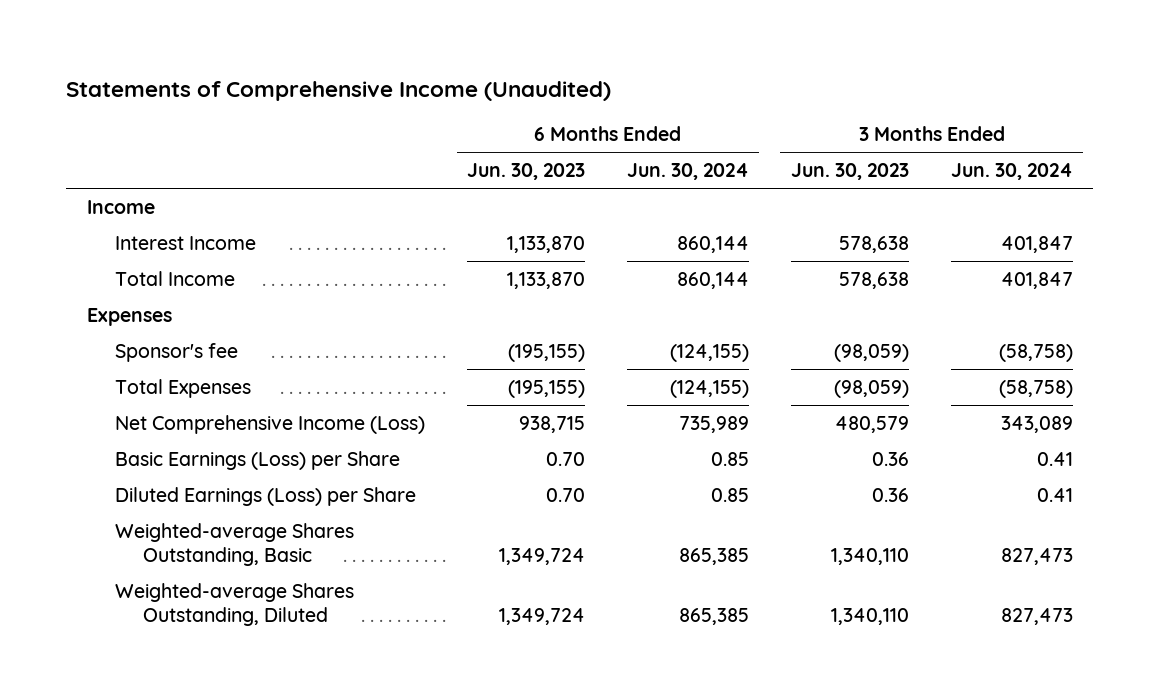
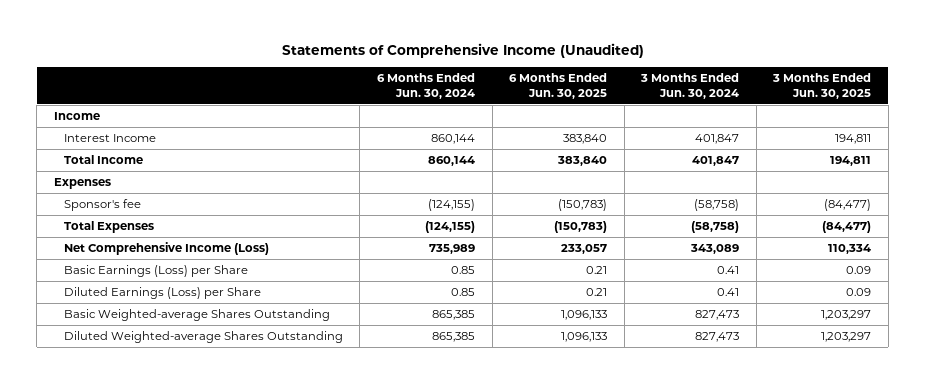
[467,163,586,181] Jun. 30, 2023 -> none
[790,163,909,181] Jun. 30, 2023 -> none
none -> [509,72,608,99] 6 Months Ended Jun. 30, 2025
none -> [772,72,872,99] 3 Months Ended Jun. 30, 2025
[115,522,355,566] Weighted-average Shares Outstanding, Basic -> [63,309,330,322] Basic Weighted-average Shares Outstanding
[115,582,355,626] Weighted-average Shares Outstanding, Diluted -> [63,331,343,344] Diluted Weighted-average Shares Outstanding

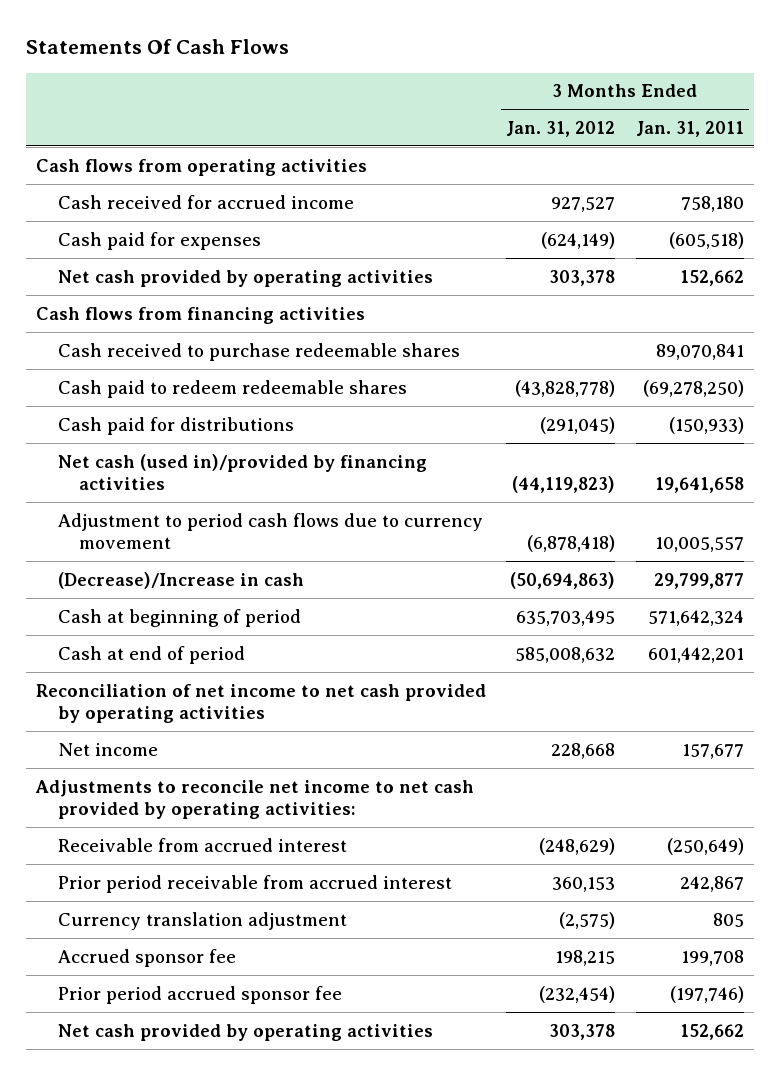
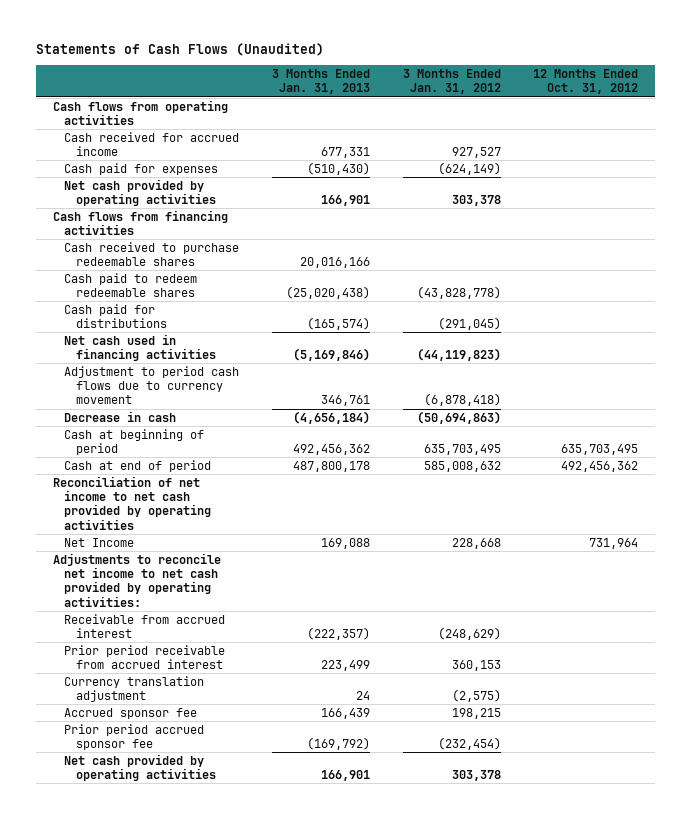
[26,39,290,55] Statements Of Cash Flows -> [36,42,325,56] Statements of Cash Flows (Unaudited)
[635,120,744,137] Jan. 31, 2011 -> none
none -> [271,69,370,95] 3 Months Ended Jan. 31, 2013
none -> [533,69,639,95] 12 Months Ended Oct. 31, 2012
[57,453,427,491] Net cash (used in)/provided by financing activities -> [64,333,216,362] Net cash used in financing activities
[57,571,304,589] (Decrease)/Increase in cash -> [64,410,177,422] Decrease in cash
[57,742,158,756] Net income -> [64,537,135,547] Net Income

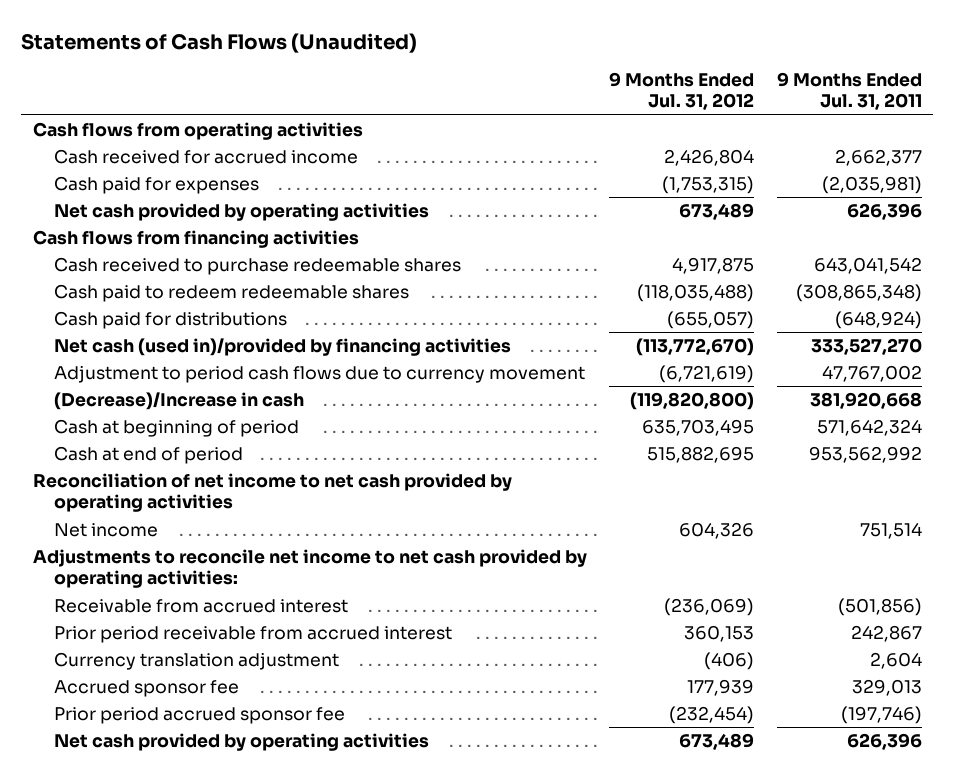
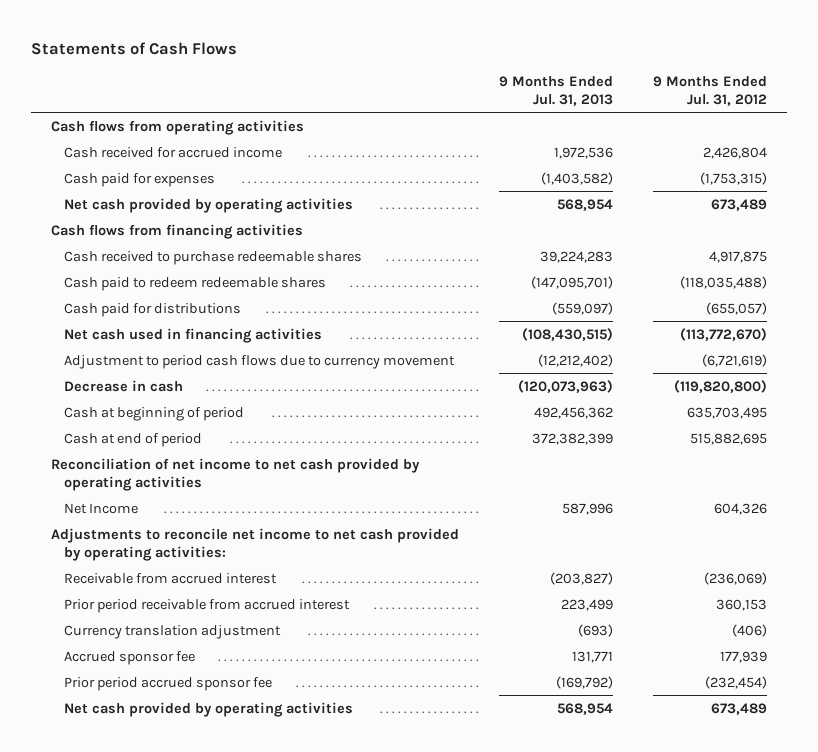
[21,32,418,53] Statements of Cash Flows (Unaudited) -> [31,41,238,55] Statements of Cash Flows
[776,72,922,111] 9 Months Ended Jul. 31, 2011 -> none
none -> [499,75,614,106] 9 Months Ended Jul. 31, 2013
[54,338,512,357] Net cash (used in)/provided by financing activities -> [64,327,323,343] Net cash used in financing activities
[54,392,305,411] (Decrease)/Increase in cash -> [64,379,184,392] Decrease in cash
[54,523,159,538] Net income -> [64,502,139,514] Net Income

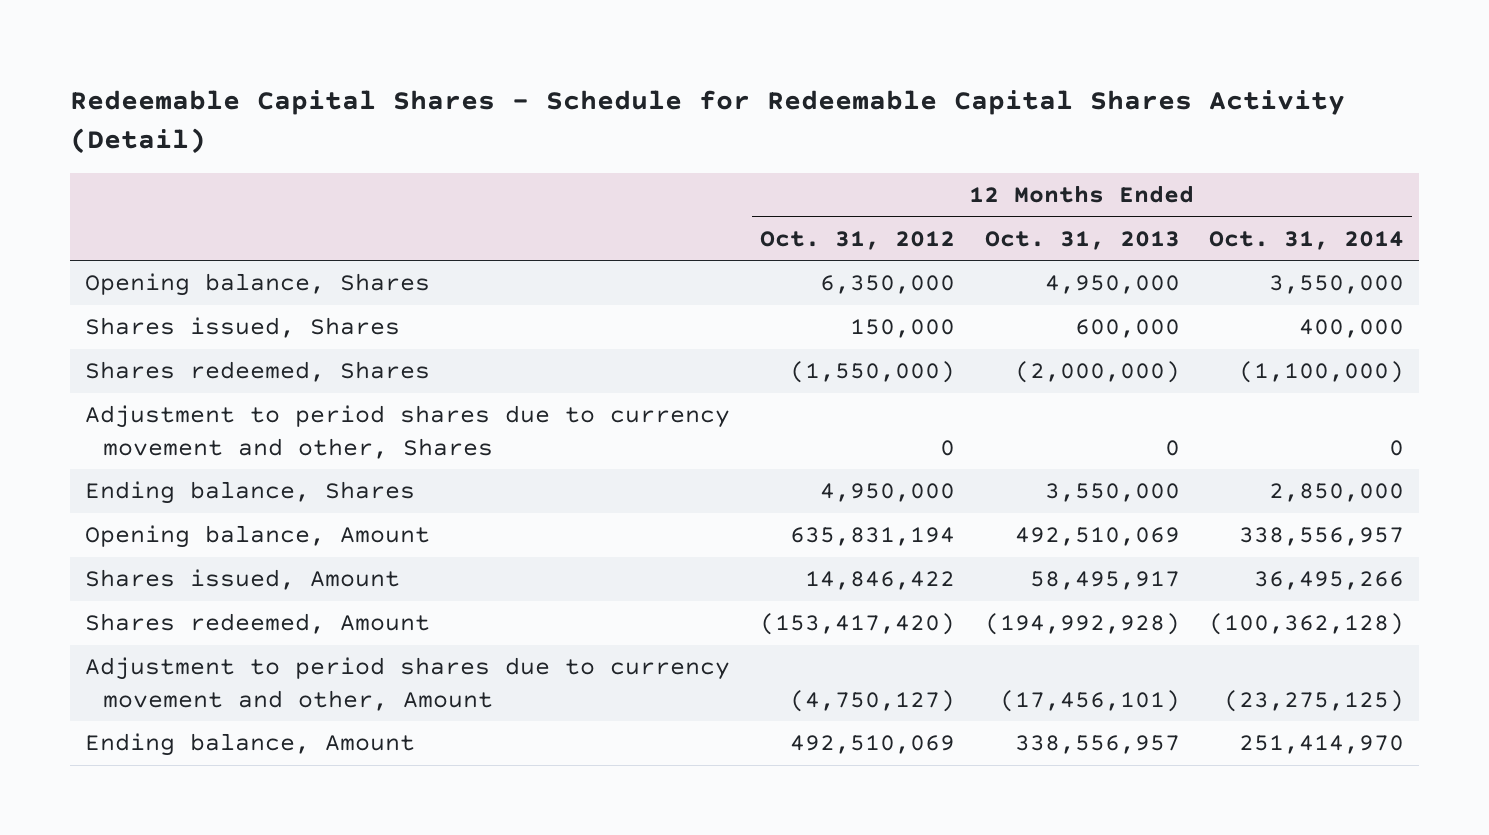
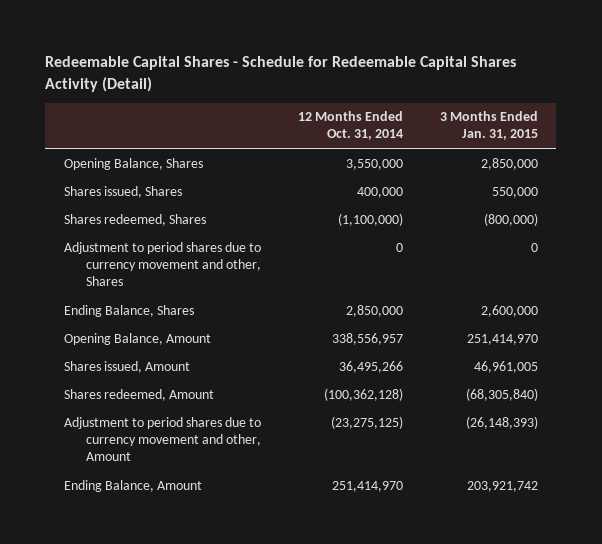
[759,230,955,250] Oct. 31, 2012 -> none
[984,230,1180,250] Oct. 31, 2013 -> none
none -> [439,111,538,141] 3 Months Ended Jan. 31, 2015
[84,273,430,297] Opening balance, Shares -> [63,157,203,170] Opening Balance, Shares
[84,481,415,505] Ending balance, Shares -> [63,304,194,317] Ending Balance, Shares
[84,525,430,549] Opening balance, Amount -> [63,332,211,345] Opening Balance, Amount
[84,733,415,757] Ending balance, Amount -> [63,479,202,492] Ending Balance, Amount

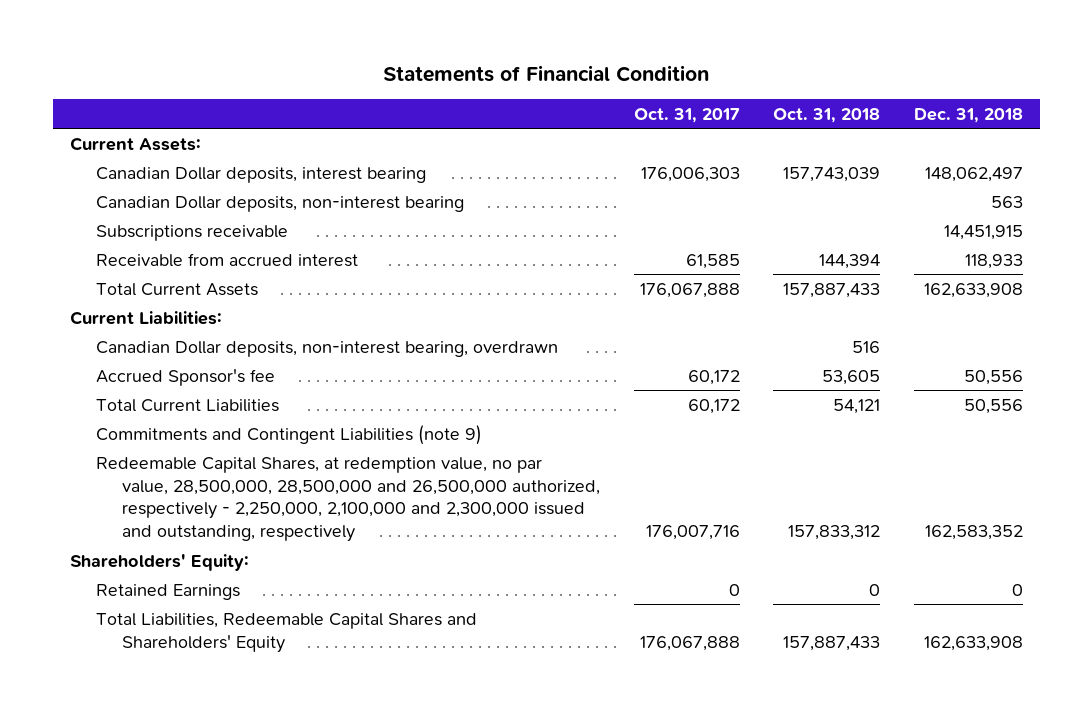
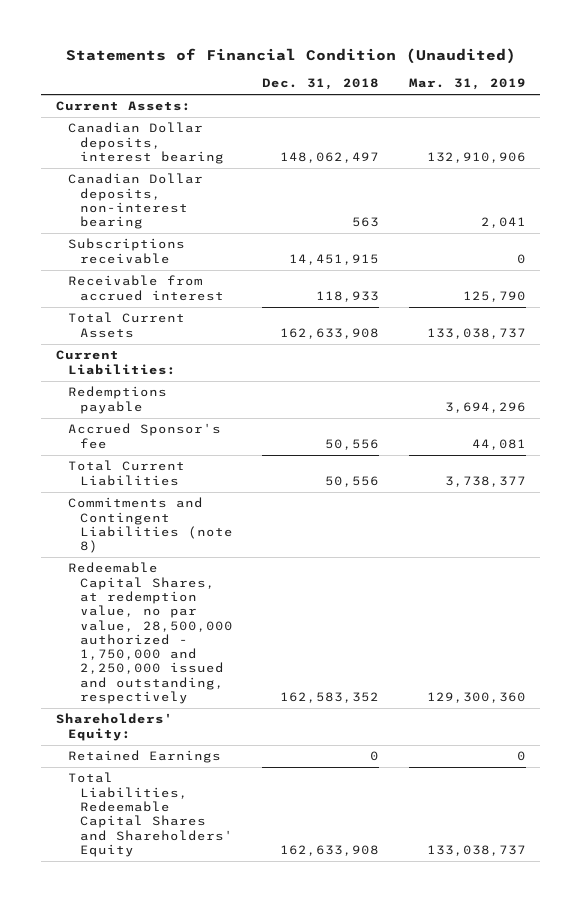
[383,65,710,83] Statements of Financial Condition -> [65,47,516,64] Statements of Financial Condition (Unaudited)
[633,108,740,124] Oct. 31, 2017 -> none
[773,108,881,124] Oct. 31, 2018 -> none
none -> [408,78,526,91] Mar. 31, 2019
[95,340,558,357] Canadian Dollar deposits, non-interest bearing, overdrawn -> none
none -> [68,386,168,414] Redemptions payable
[95,424,482,445] Commitments and Contingent Liabilities (note 9) -> [68,497,234,554] Commitments and Contingent Liabilities (note 8)
[95,456,601,543] Redeemable Capital Shares, at redemption value, no par value, 28,500,000, 28,500,000 and 26,500,000 authorized, respectively - 2,250,000, 2,100,000 and 2,300,000 issued and outstanding, respectively -> [68,562,234,705] Redeemable Capital Shares, at redemption value, no par value, 28,500,000 authorized - 1,750,000 and 2,250,000 issued and outstanding, respectively

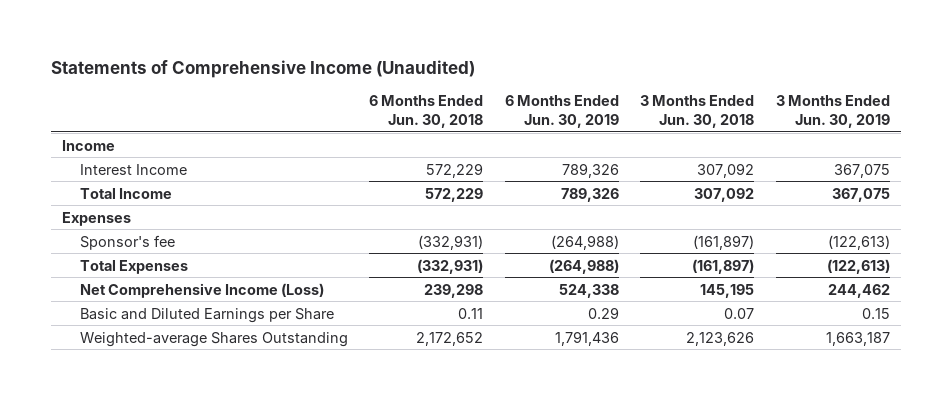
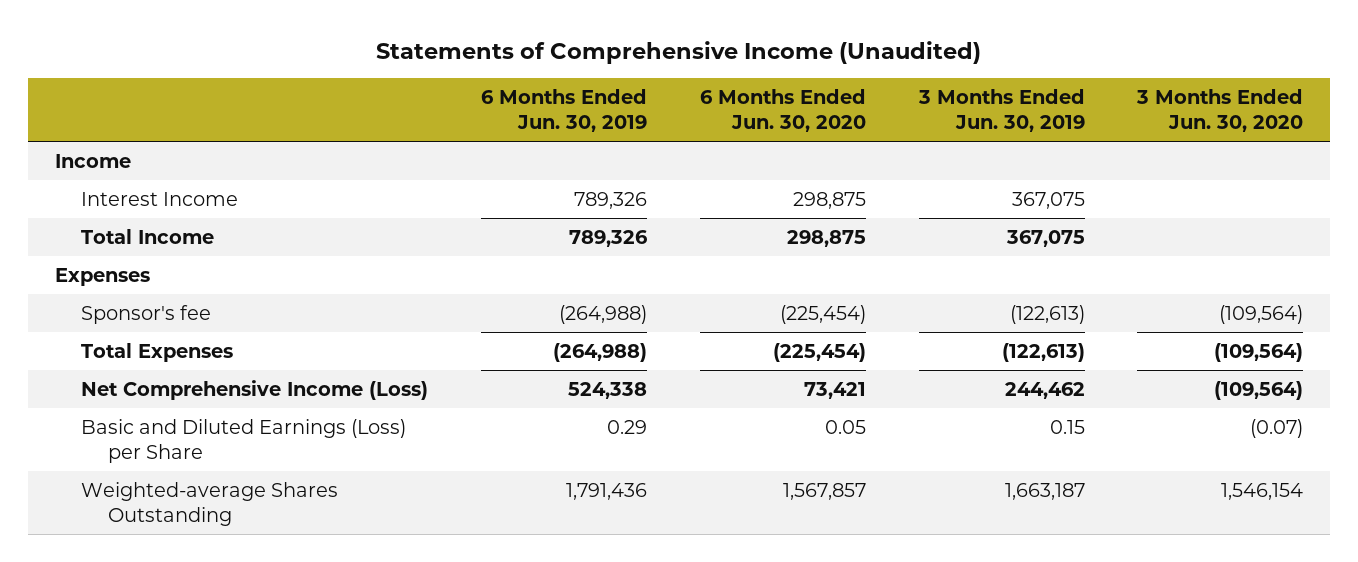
[369,95,484,129] 6 Months Ended Jun. 30, 2018 -> none
[640,95,755,129] 3 Months Ended Jun. 30, 2018 -> none
none -> [699,89,866,133] 6 Months Ended Jun. 30, 2020
none -> [1136,89,1304,133] 3 Months Ended Jun. 30, 2020
[79,307,334,323] Basic and Diluted Earnings per Share -> [81,418,407,463] Basic and Diluted Earnings (Loss) per Share

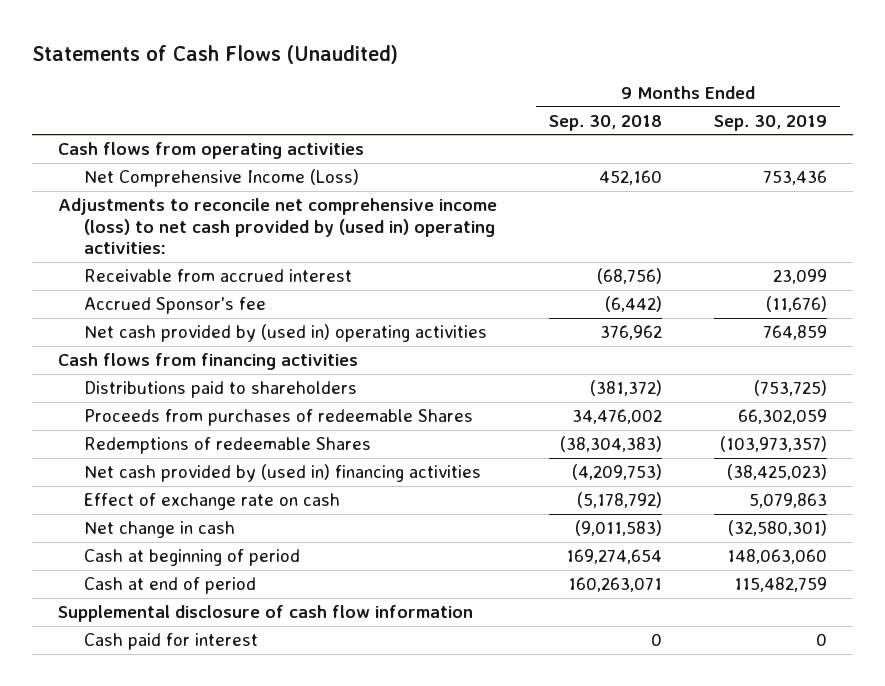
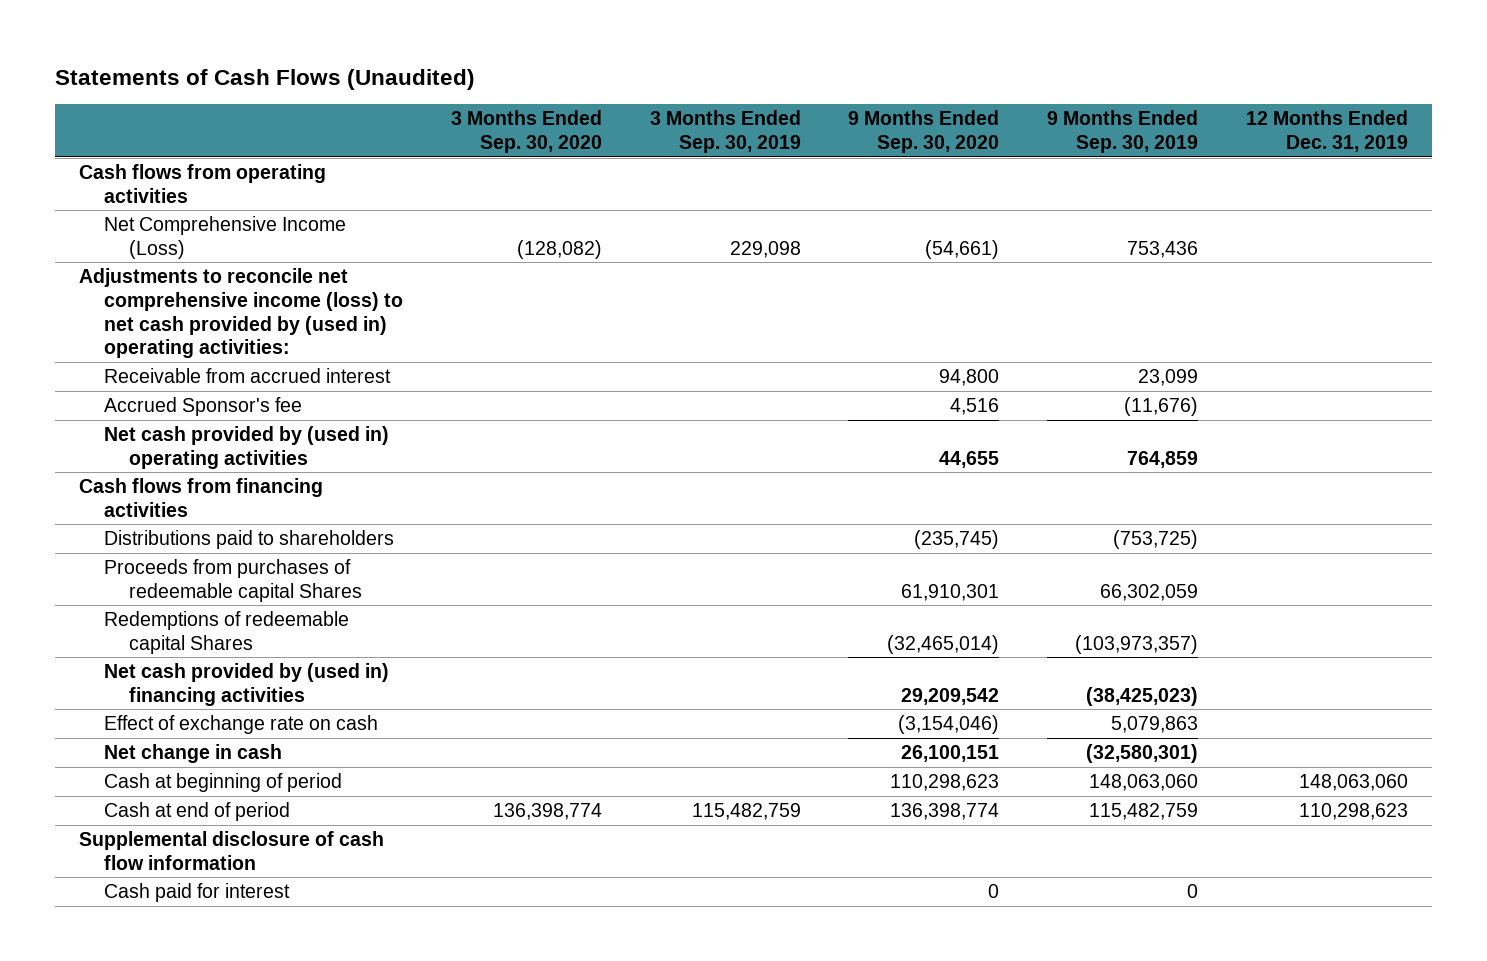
[549,114,663,131] Sep. 30, 2018 -> none
none -> [450,110,602,154] 3 Months Ended Sep. 30, 2020
none -> [649,110,801,154] 3 Months Ended Sep. 30, 2019
none -> [848,110,1000,154] 9 Months Ended Sep. 30, 2020
none -> [1246,110,1409,153] 12 Months Ended Dec. 31, 2019
[84,409,474,427] Proceeds from purchases of redeemable Shares -> [103,559,363,602] Proceeds from purchases of redeemable capital Shares
[84,437,372,455] Redemptions of redeemable Shares -> [103,611,349,654] Redemptions of redeemable capital Shares

